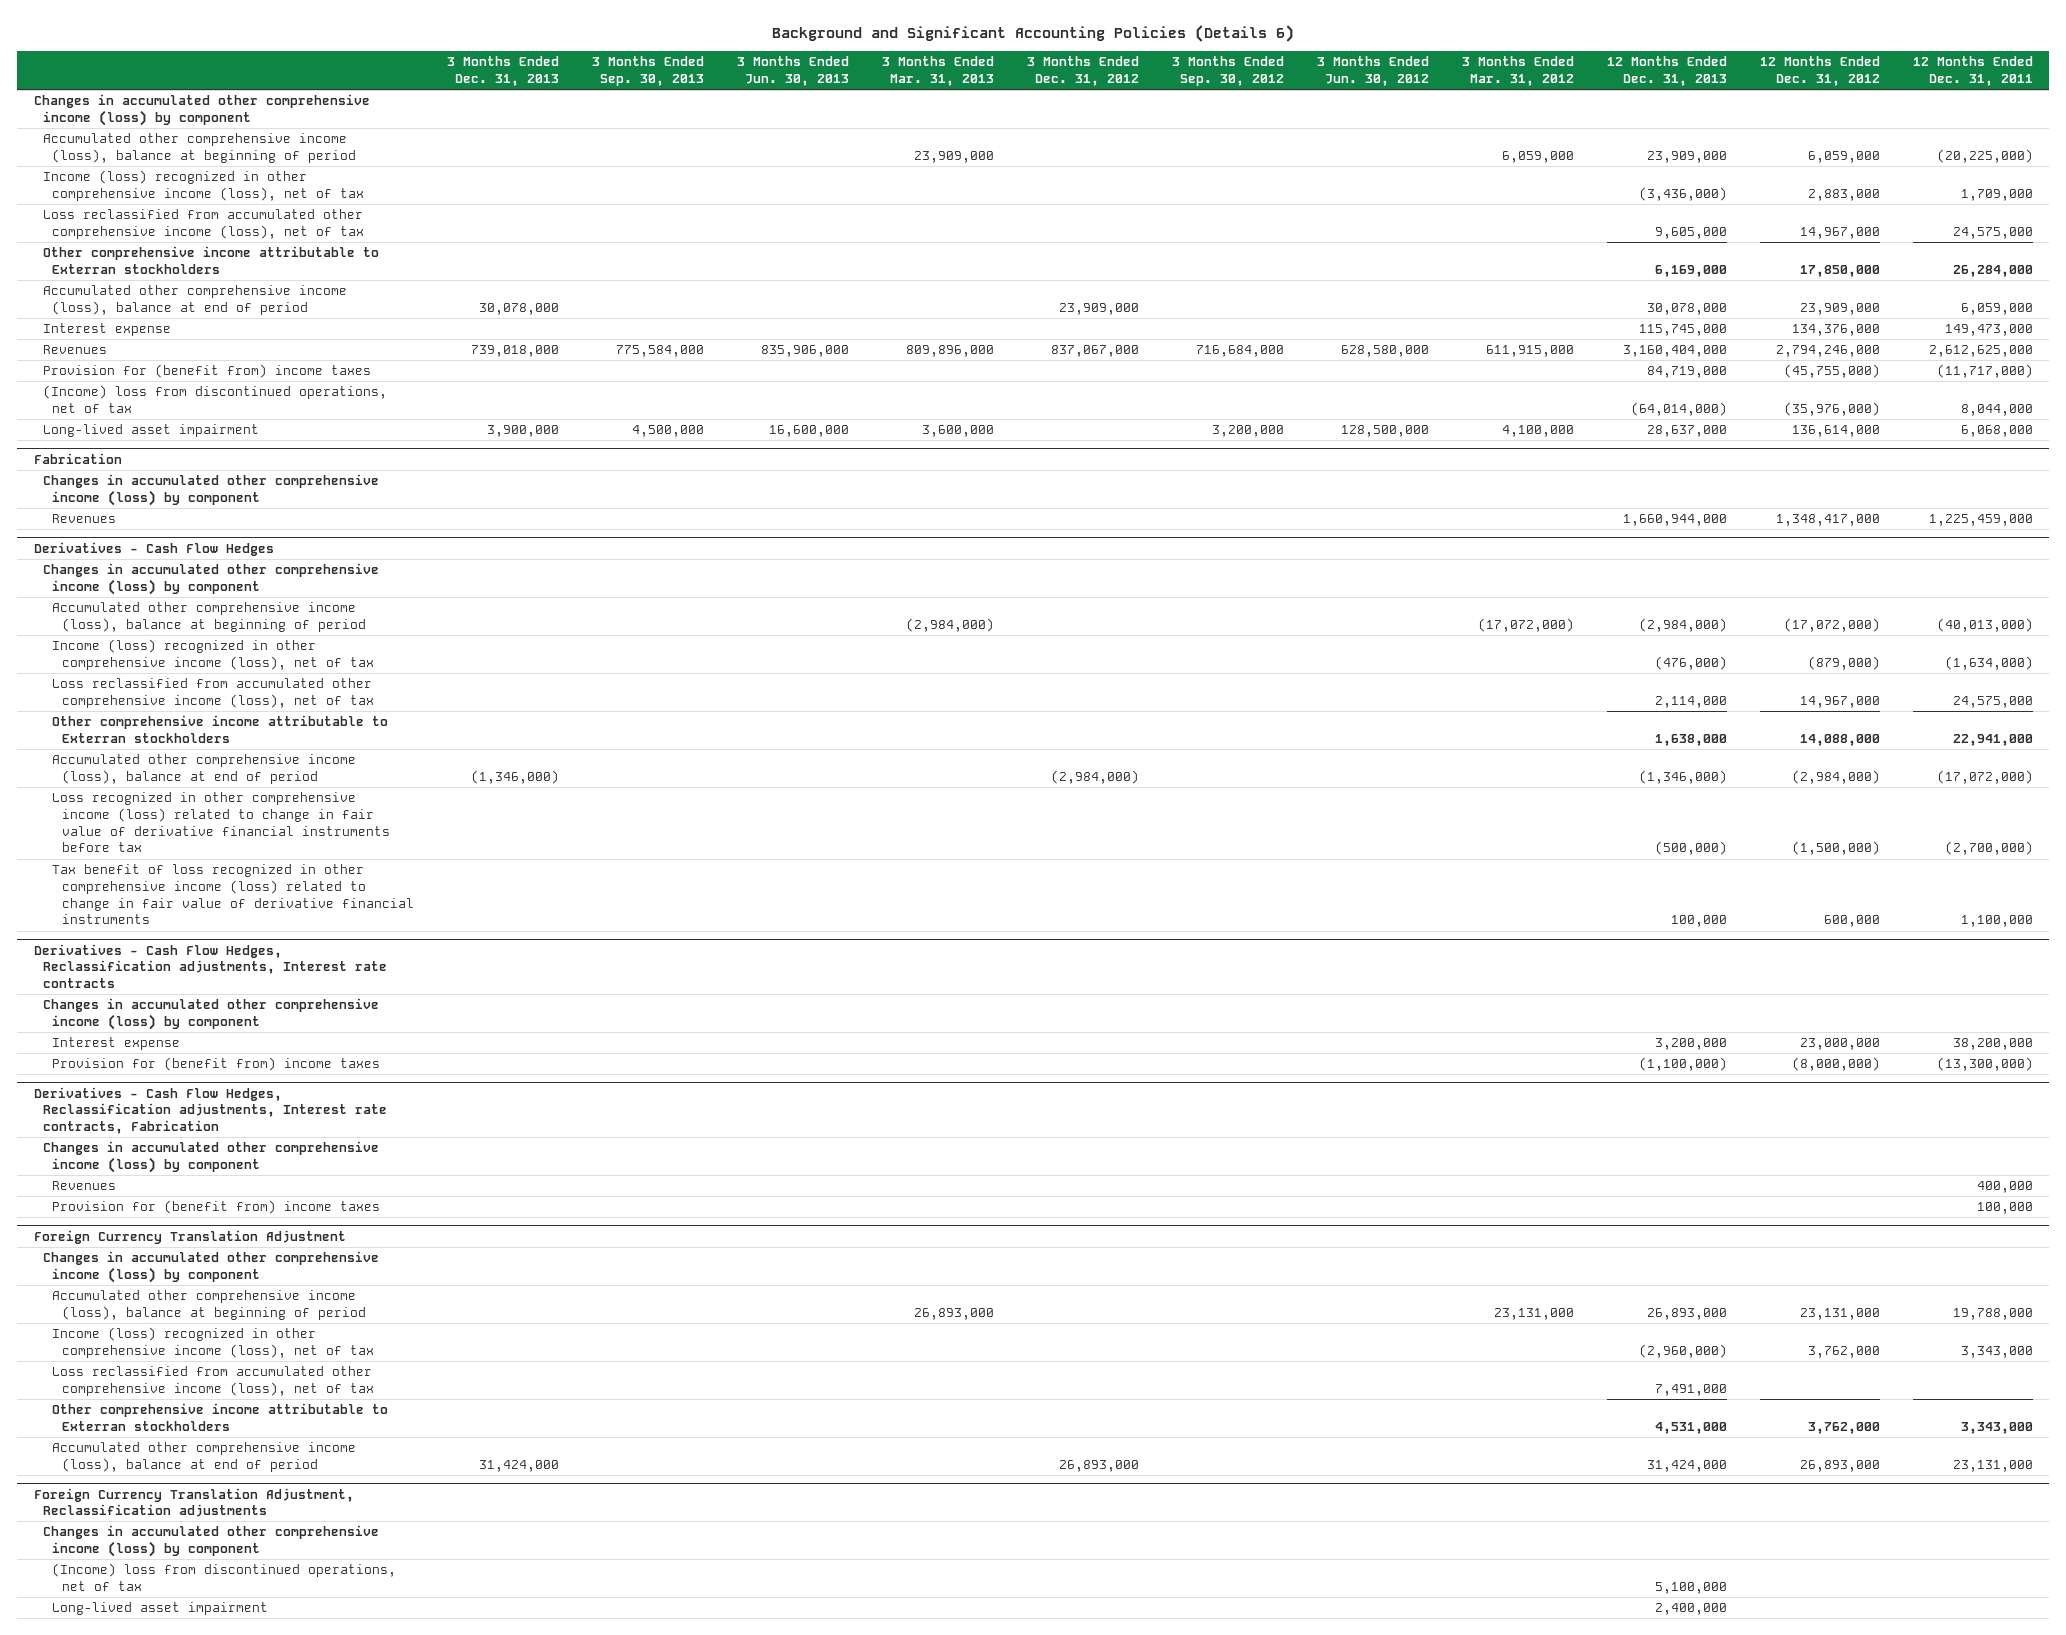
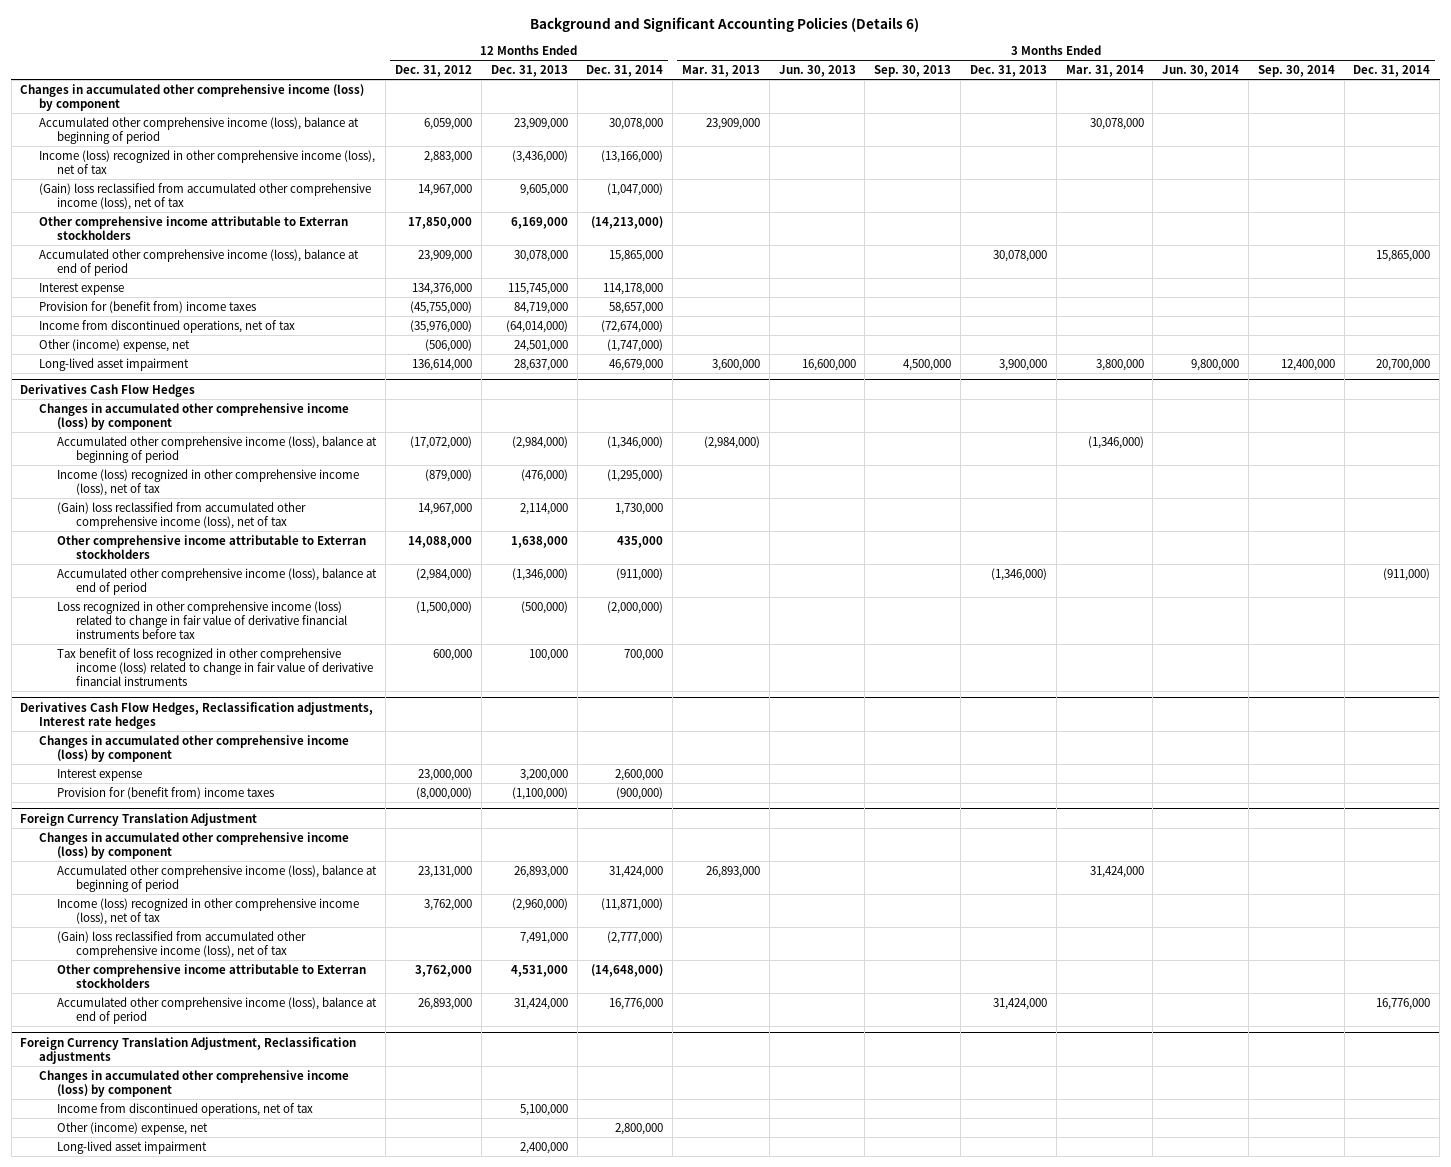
[1026,56,1139,87] 3 Months Ended Dec. 31, 2012 -> none
[1171,56,1284,87] 3 Months Ended Sep. 30, 2012 -> none
[1316,56,1429,87] 3 Months Ended Jun. 30, 2012 -> none
[1461,56,1574,87] 3 Months Ended Mar. 31, 2012 -> none
[1912,56,2033,87] 12 Months Ended Dec. 31, 2011 -> none
none -> [586,64,664,77] Dec. 31, 2014
none -> [1065,64,1144,77] Mar. 31, 2014
none -> [1162,64,1240,77] Jun. 30, 2014
none -> [1257,64,1335,77] Sep. 30, 2014
none -> [1353,64,1431,77] Dec. 31, 2014
[43,209,365,240] Loss reclassified from accumulated other comprehensive income (loss), net of tax -> [38,182,371,210] (Gain) loss reclassified from accumulated other comprehensive income (loss), net of tax
[43,345,108,355] Revenues -> none
[43,385,388,414] (Income) loss from discontinued operations, net of tax -> [38,319,295,333] Income from discontinued operations, net of tax
none -> [38,338,190,352] Other (income) expense, net
[33,452,122,464] Fabrication -> none
[43,474,380,507] Changes in accumulated other comprehensive income (loss) by component -> none
[52,514,117,524] Revenues -> none
[33,541,274,556] Derivatives - Cash Flow Hedges -> [20,383,196,397] Derivatives Cash Flow Hedges
[52,678,374,709] Loss reclassified from accumulated other comprehensive income (loss), net of tax -> [57,501,307,529] (Gain) loss reclassified from accumulated other comprehensive income (loss), net of tax
[33,943,388,989] Derivatives - Cash Flow Hedges, Reclassification adjustments, Interest rate contracts -> [20,701,374,729] Derivatives Cash Flow Hedges, Reclassification adjustments, Interest rate hedges
[33,1086,388,1135] Derivatives - Cash Flow Hedges, Reclassification adjustments, Interest rate contracts, Fabrication -> none
[43,1141,380,1174] Changes in accumulated other comprehensive income (loss) by component -> none
[52,1181,117,1191] Revenues -> none
[52,1200,381,1215] Provision for (benefit from) income taxes -> none
[52,1366,374,1397] Loss reclassified from accumulated other comprehensive income (loss), net of tax -> [57,930,307,958] (Gain) loss reclassified from accumulated other comprehensive income (loss), net of tax
[52,1563,397,1592] (Income) loss from discontinued operations, net of tax -> [57,1102,314,1116] Income from discontinued operations, net of tax
none -> [57,1121,209,1135] Other (income) expense, net

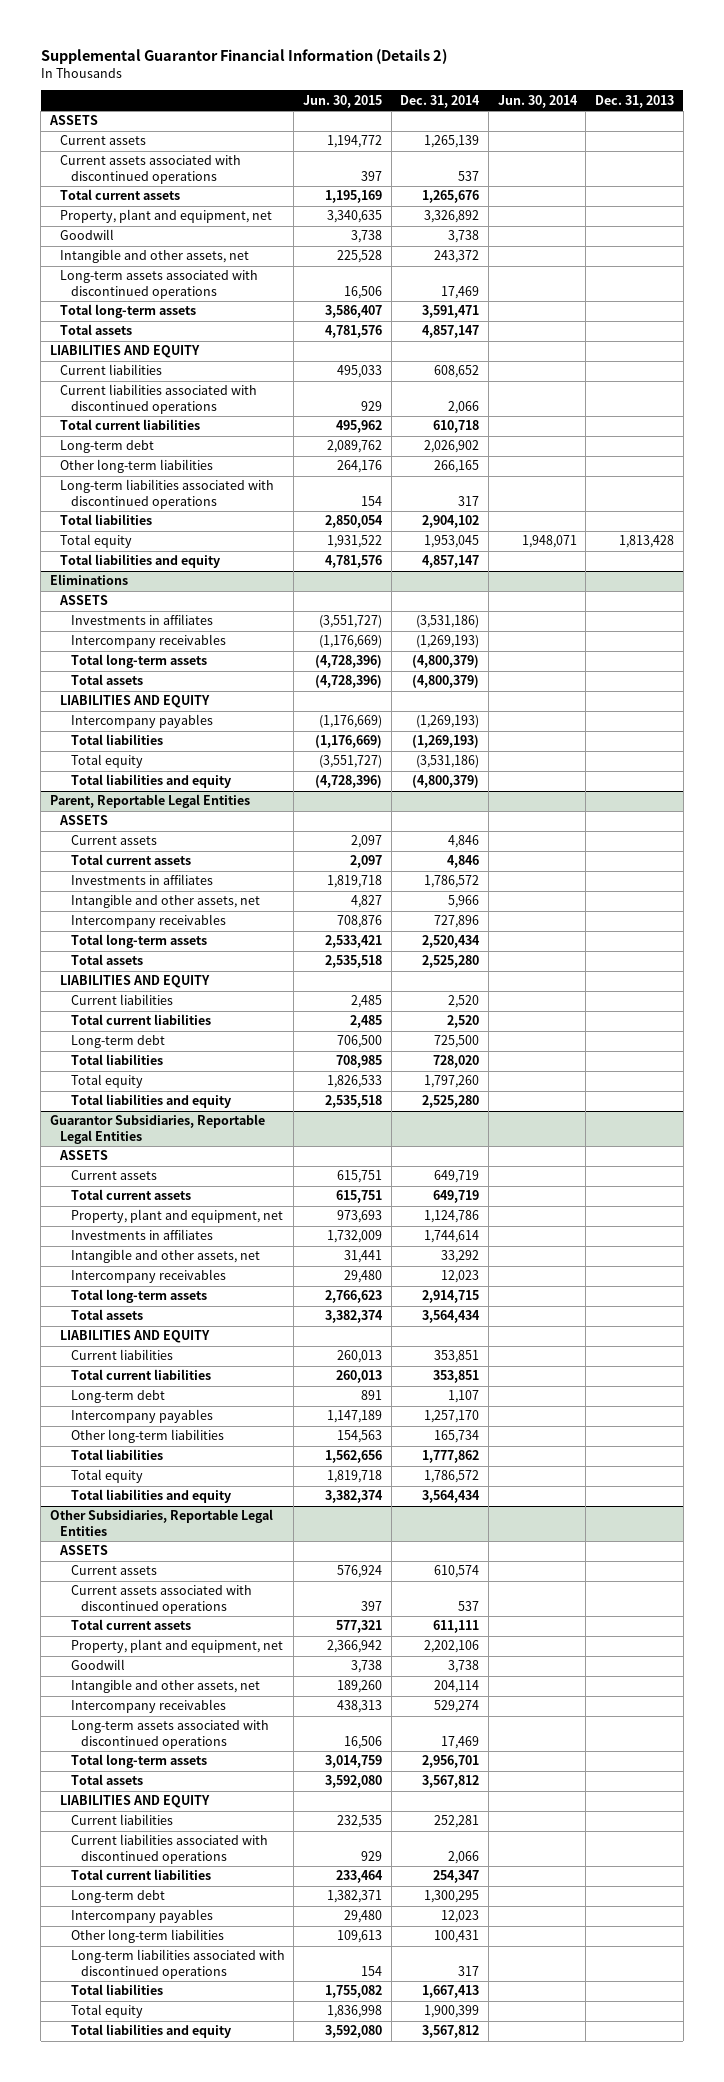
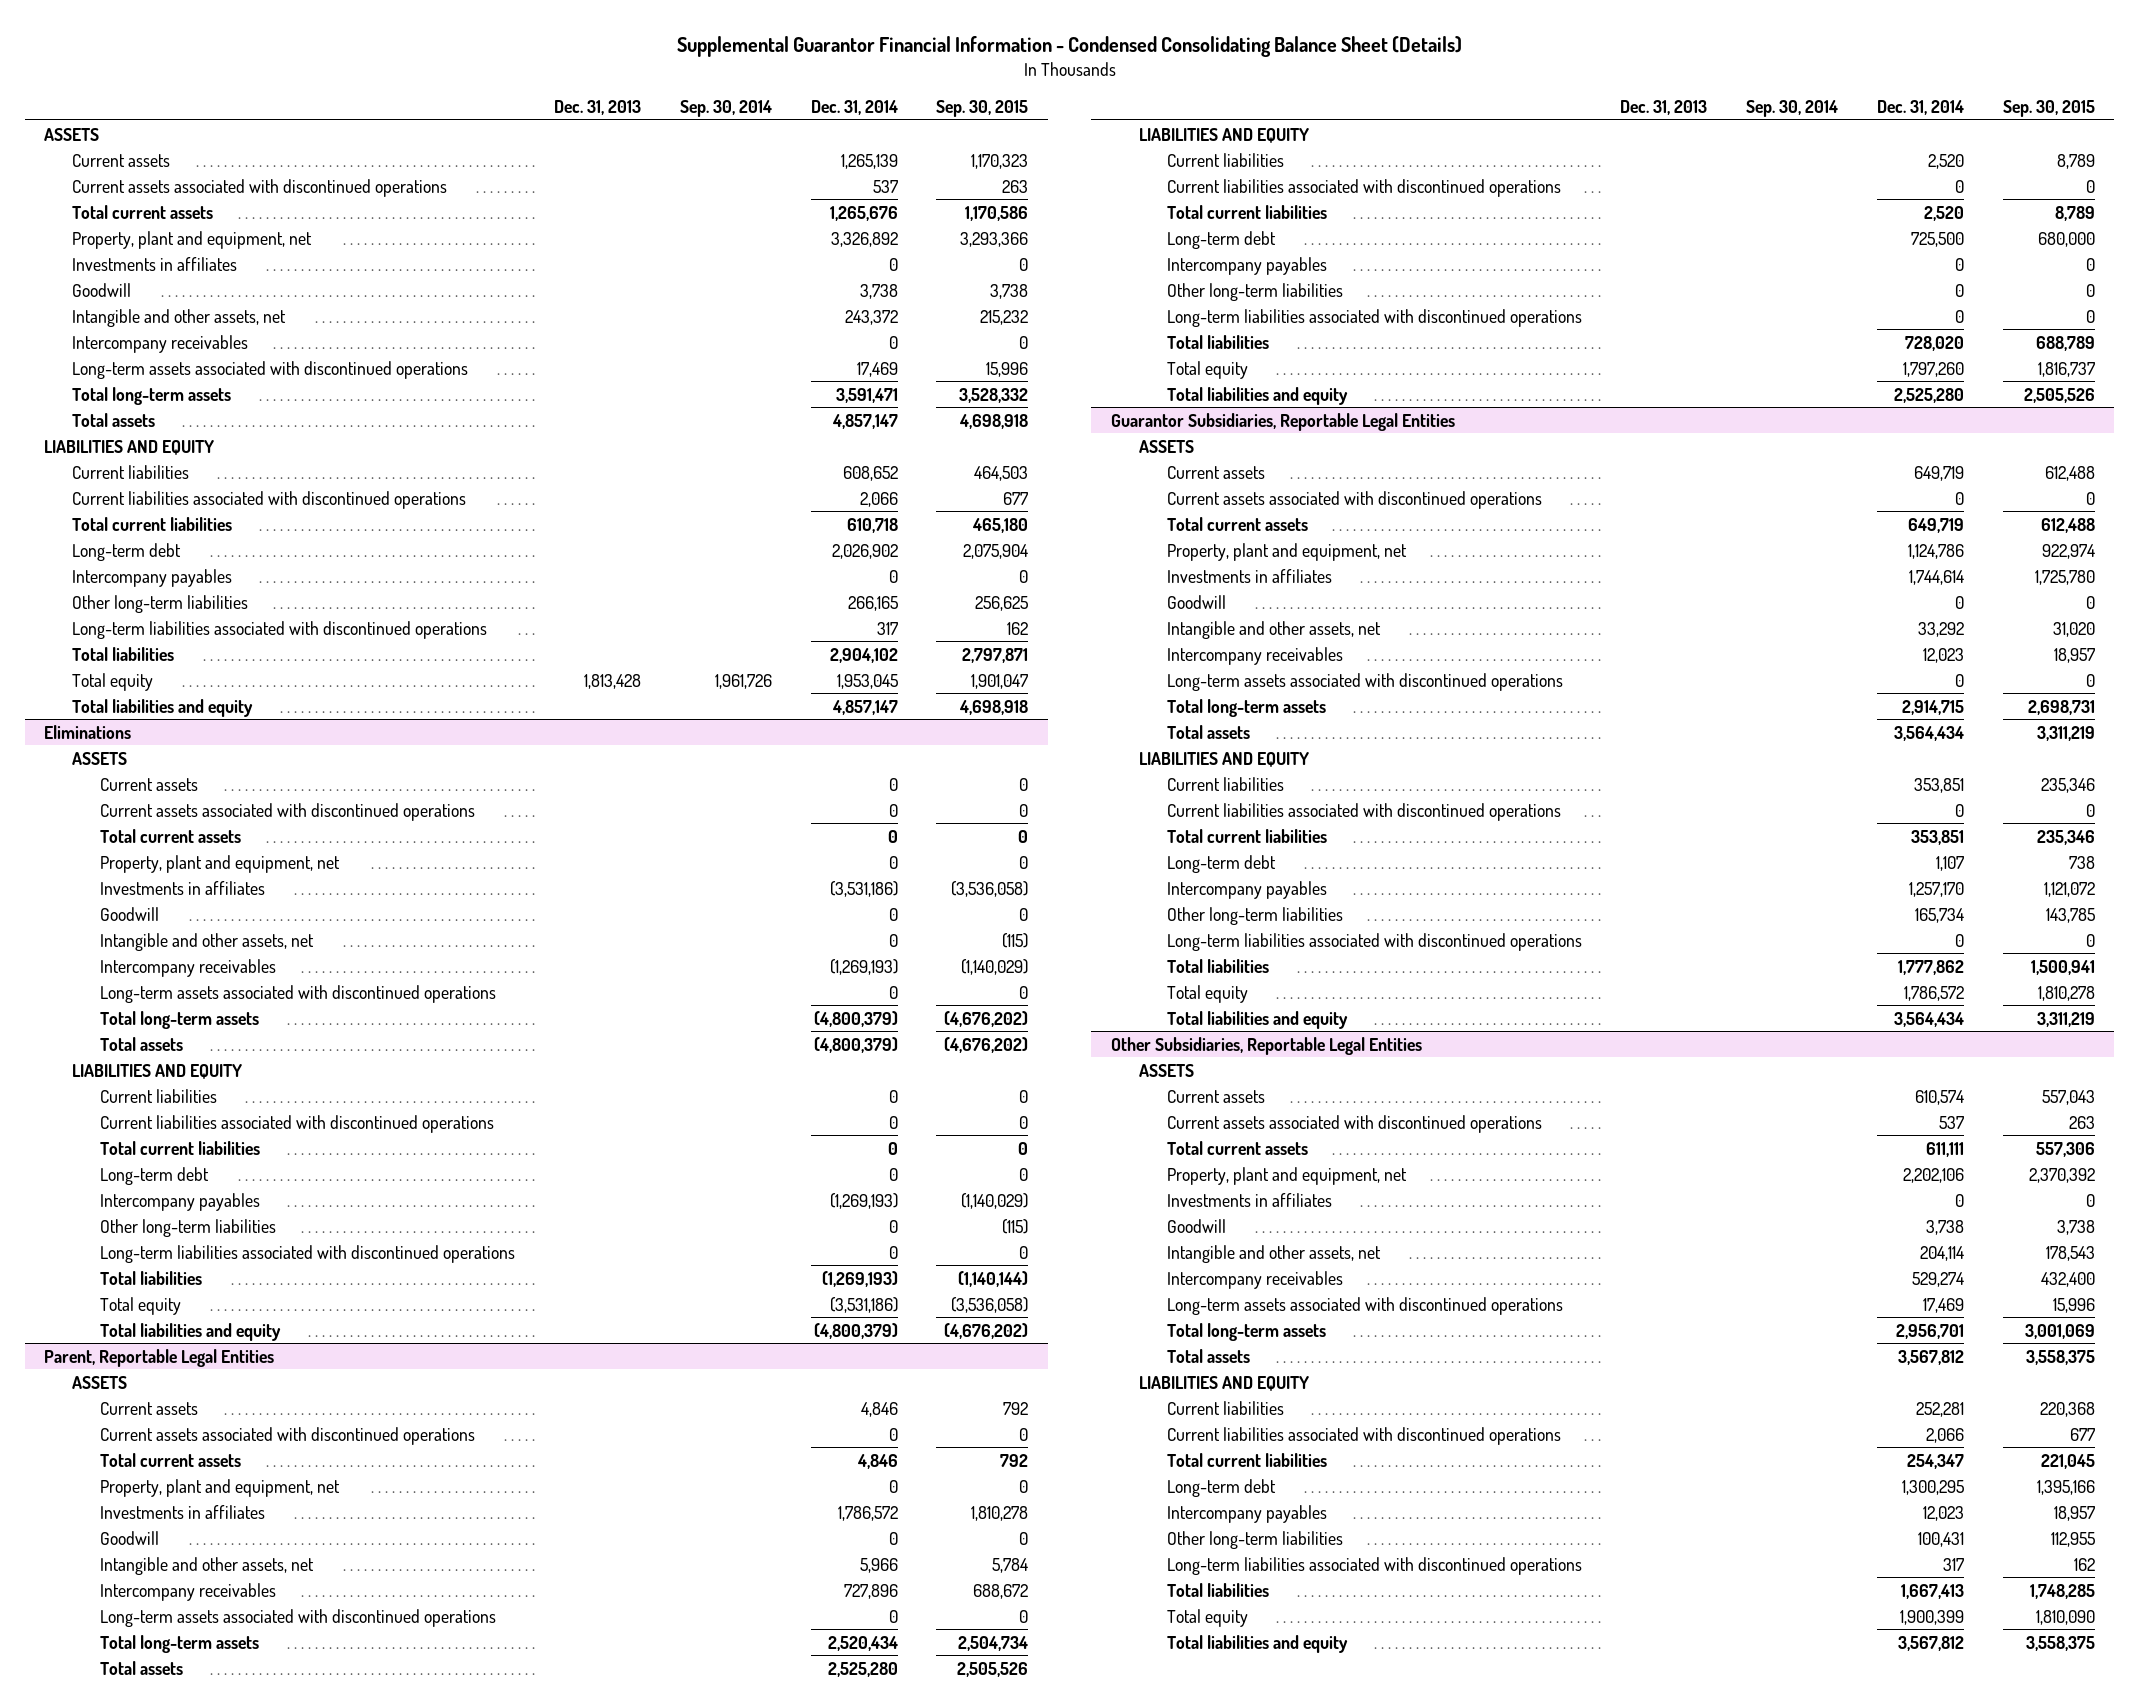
[40,48,447,64] Supplemental Guarantor Financial Information (Details 2) -> [676,36,1462,58] Supplemental Guarantor Financial Information - Condensed Consolidating Balance Sheet (Details)
[302,94,382,108] Jun. 30, 2015 -> none
[497,94,578,108] Jun. 30, 2014 -> none
none -> [679,99,772,117] Sep. 30, 2014
none -> [936,99,1029,117] Sep. 30, 2015
none -> [72,256,238,271] Investments in affiliates
none -> [72,334,249,353] Intercompany receivables
none -> [72,568,233,587] Intercompany payables
none -> [100,777,199,791] Current assets
none -> [100,802,476,821] Current assets associated with discontinued operations
none -> [100,828,242,843] Total current assets
none -> [100,854,341,873] Property, plant and equipment, net
none -> [100,906,160,921] Goodwill
none -> [100,932,315,951] Intangible and other assets, net
none -> [100,984,497,1003] Long-term assets associated with discontinued operations
none -> [100,1088,218,1103] Current liabilities
none -> [100,1114,495,1133] Current liabilities associated with discontinued operations
none -> [100,1140,261,1155] Total current liabilities
none -> [100,1166,210,1185] Long-term debt
none -> [100,1218,277,1237] Other long-term liabilities
none -> [100,1244,516,1263] Long-term liabilities associated with discontinued operations
none -> [100,1426,476,1445] Current assets associated with discontinued operations
none -> [100,1478,341,1497] Property, plant and equipment, net
none -> [100,1530,160,1545] Goodwill
none -> [100,1608,497,1627] Long-term assets associated with discontinued operations
none -> [1166,178,1561,197] Current liabilities associated with discontinued operations
none -> [1166,256,1327,275] Intercompany payables
none -> [1166,282,1343,301] Other long-term liabilities
none -> [1166,308,1582,327] Long-term liabilities associated with discontinued operations
none -> [1166,490,1542,509] Current assets associated with discontinued operations
none -> [1166,594,1226,609] Goodwill
none -> [1166,672,1563,691] Long-term assets associated with discontinued operations
none -> [1166,802,1561,821] Current liabilities associated with discontinued operations
none -> [1166,932,1582,951] Long-term liabilities associated with discontinued operations
none -> [1166,1192,1332,1207] Investments in affiliates

